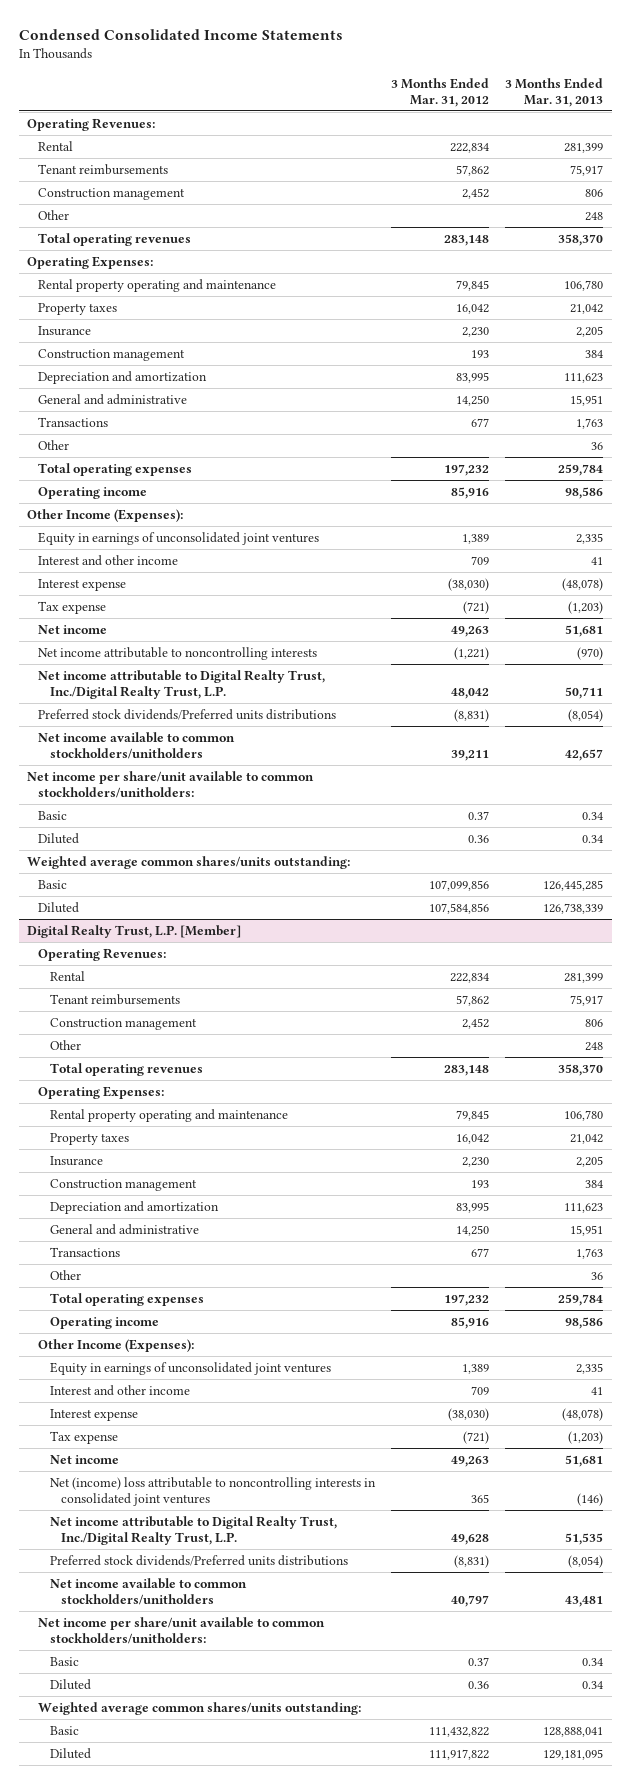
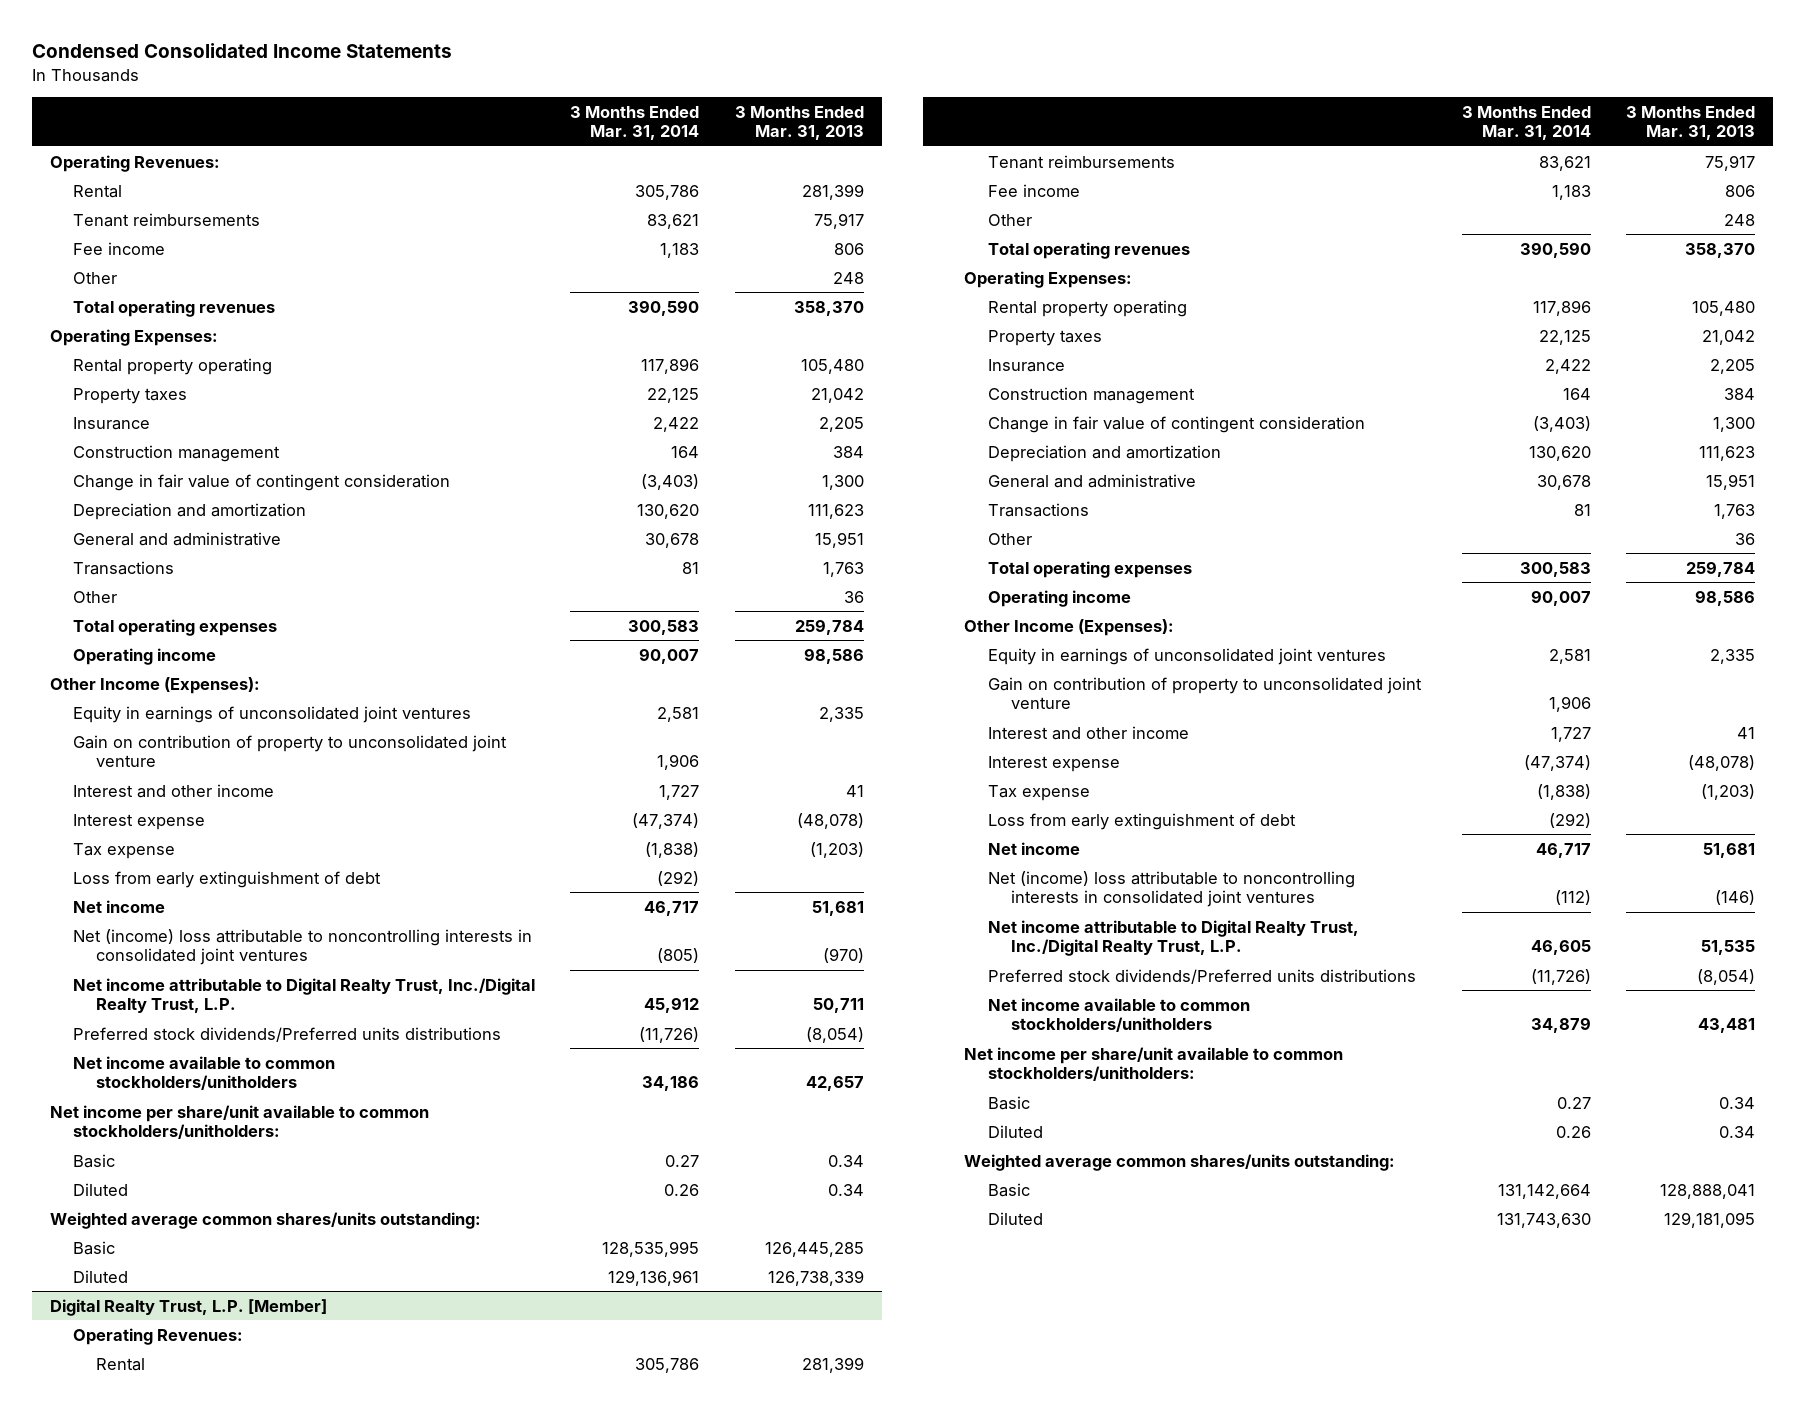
[391,78,490,107] 3 Months Ended Mar. 31, 2012 -> none
none -> [570,105,700,141] 3 Months Ended Mar. 31, 2014
[38,187,186,200] Construction management -> none
none -> [73,241,166,255] Fee income
[38,278,277,292] Rental property operating and maintenance -> [73,357,273,375] Rental property operating
[564,279,604,291] 106,780 -> [800,358,864,374] 105,480
none -> [73,473,451,491] Change in fair value of contingent consideration
none -> [73,734,508,768] Gain on contribution of property to unconsolidated joint venture
none -> [73,870,382,888] Loss from early extinguishment of debt
[38,646,318,660] Net income attributable to noncontrolling interests -> [73,928,533,966] Net (income) loss attributable to noncontrolling interests in consolidated joint ventures
[49,1017,197,1030] Construction management -> none
none -> [987,183,1080,197] Fee income
[49,1108,288,1122] Rental property operating and maintenance -> [987,299,1187,317] Rental property operating
[564,1109,604,1121] 106,780 -> [1692,300,1756,316] 105,480
none -> [987,415,1365,433] Change in fair value of contingent consideration
none -> [987,676,1422,710] Gain on contribution of property to unconsolidated joint venture
none -> [987,812,1296,830] Loss from early extinguishment of debt

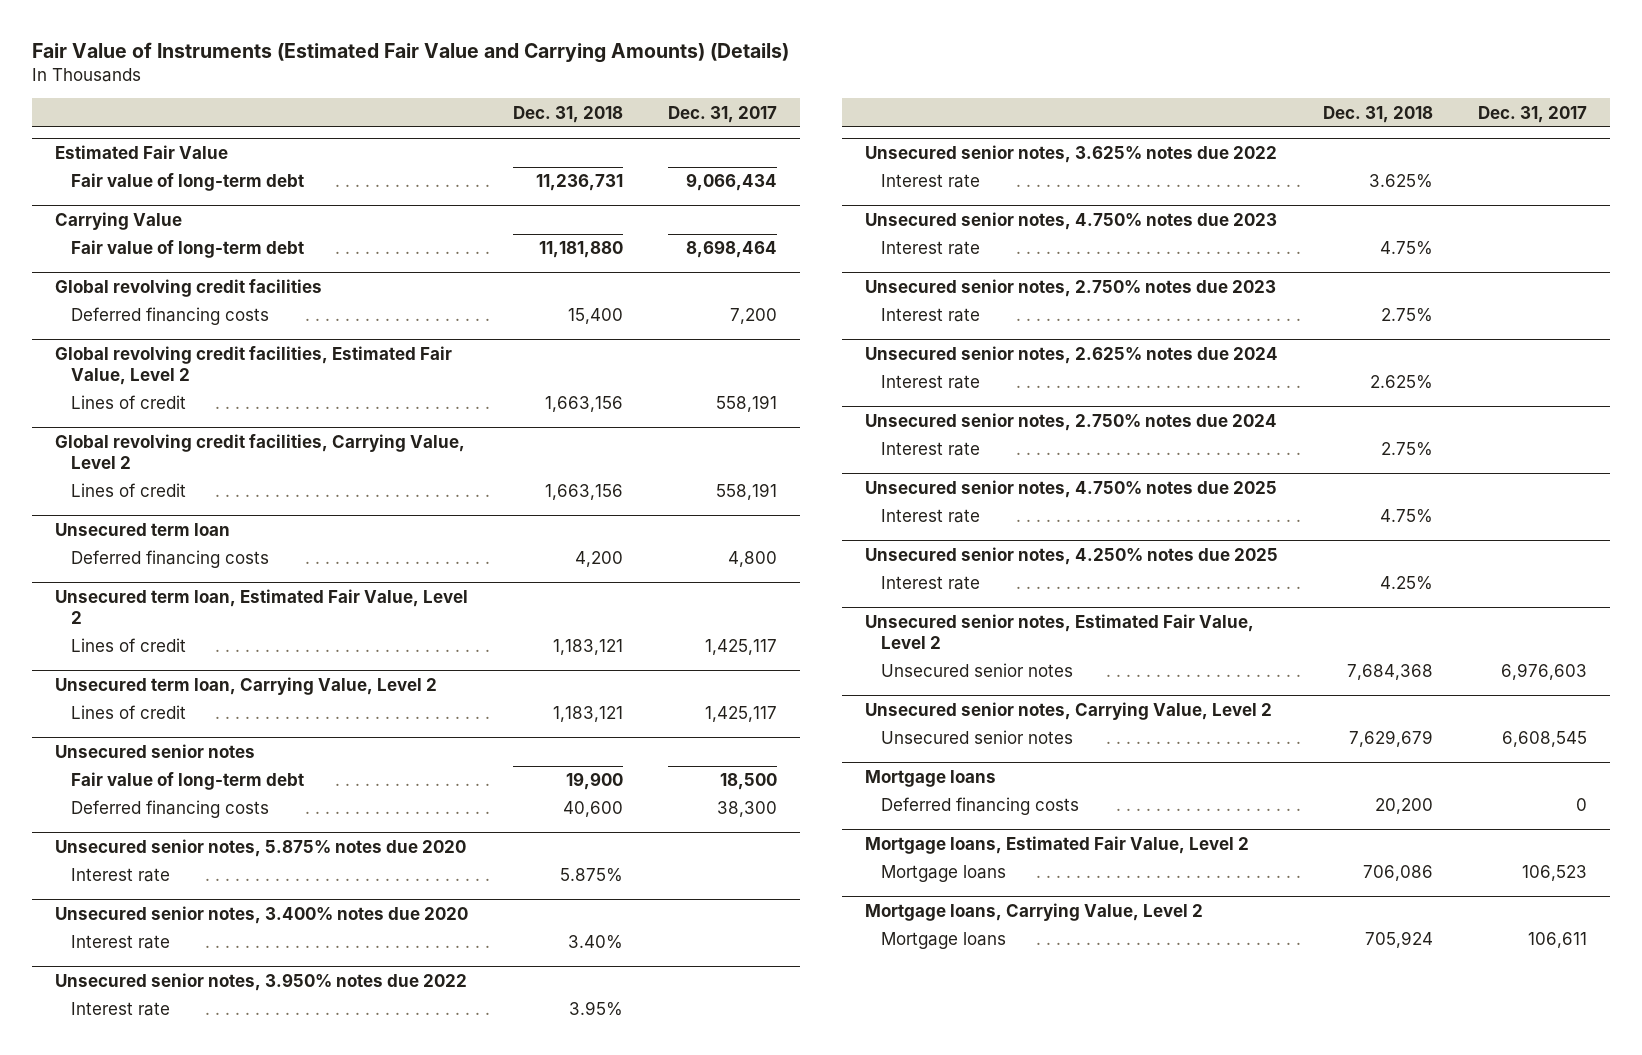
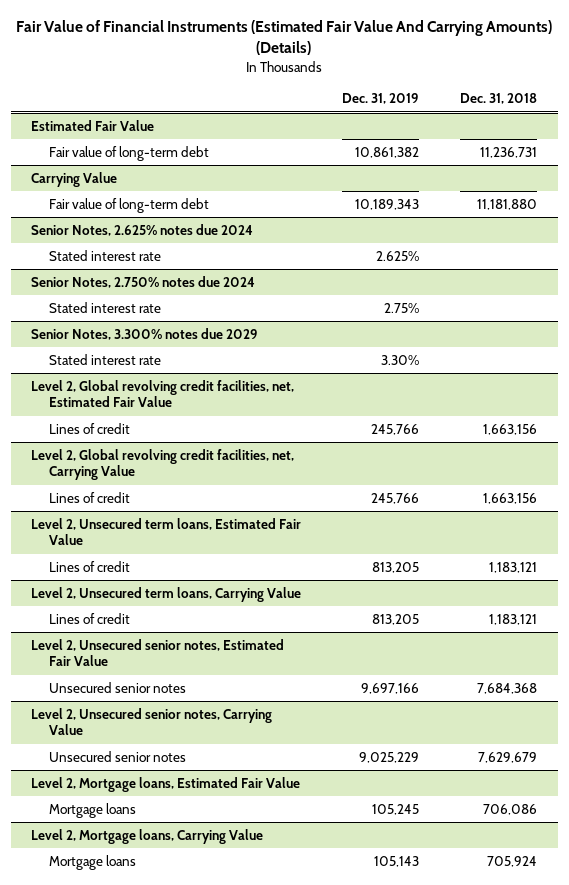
[32,42,790,64] Fair Value of Instruments (Estimated Fair Value and Carrying Amounts) (Details) -> [16,20,553,56] Fair Value of Financial Instruments (Estimated Fair Value And Carrying Amounts) (Details)
[668,105,778,123] Dec. 31, 2017 -> none
none -> [342,93,420,105] Dec. 31, 2019
[54,278,322,297] Global revolving credit facilities -> none
[71,307,270,326] Deferred financing costs -> none
none -> [31,223,254,236] Senior Notes, 2.625% notes due 2024
none -> [49,249,162,261] Stated interest rate
none -> [31,275,256,288] Senior Notes, 2.750% notes due 2024
none -> [49,301,162,313] Stated interest rate
none -> [31,327,259,340] Senior Notes, 3.300% notes due 2029
none -> [49,353,162,365] Stated interest rate
[54,345,452,385] Global revolving credit facilities, Estimated Fair Value, Level 2 -> [31,379,295,408] Level 2, Global revolving credit facilities, net, Estimated Fair Value
[54,433,465,469] Global revolving credit facilities, Carrying Value, Level 2 -> [31,448,295,481] Level 2, Global revolving credit facilities, net, Carrying Value
[54,522,230,536] Unsecured term loan -> none
[71,550,270,569] Deferred financing costs -> none
[54,588,468,624] Unsecured term loan, Estimated Fair Value, Level 2 -> [31,517,302,546] Level 2, Unsecured term loans, Estimated Fair Value
[54,676,437,695] Unsecured term loan, Carrying Value, Level 2 -> [31,586,302,602] Level 2, Unsecured term loans, Carrying Value
[54,743,255,758] Unsecured senior notes -> none
[71,772,305,791] Fair value of long-term debt -> none
[71,800,270,819] Deferred financing costs -> none
[54,838,466,857] Unsecured senior notes, 5.875% notes due 2020 -> none
[71,868,171,883] Interest rate -> none
[54,905,468,924] Unsecured senior notes, 3.400% notes due 2020 -> none
[71,935,171,950] Interest rate -> none
[54,972,467,991] Unsecured senior notes, 3.950% notes due 2022 -> none
[71,1002,171,1017] Interest rate -> none
[864,144,1277,163] Unsecured senior notes, 3.625% notes due 2022 -> none
[881,174,981,189] Interest rate -> none
[864,211,1277,230] Unsecured senior notes, 4.750% notes due 2023 -> none
[881,241,981,256] Interest rate -> none
[864,278,1276,297] Unsecured senior notes, 2.750% notes due 2023 -> none
[881,308,981,323] Interest rate -> none
[864,345,1278,364] Unsecured senior notes, 2.625% notes due 2024 -> none
[881,375,981,390] Interest rate -> none
[864,412,1277,431] Unsecured senior notes, 2.750% notes due 2024 -> none
[881,442,981,457] Interest rate -> none
[864,479,1277,498] Unsecured senior notes, 4.750% notes due 2025 -> none
[881,509,981,524] Interest rate -> none
[864,546,1278,565] Unsecured senior notes, 4.250% notes due 2025 -> none
[881,576,981,591] Interest rate -> none
[864,613,1254,649] Unsecured senior notes, Estimated Fair Value, Level 2 -> [31,638,285,667] Level 2, Unsecured senior notes, Estimated Fair Value
[864,701,1272,720] Unsecured senior notes, Carrying Value, Level 2 -> [31,707,273,736] Level 2, Unsecured senior notes, Carrying Value
[864,769,996,787] Mortgage loans -> none
[881,797,1080,816] Deferred financing costs -> none
[864,835,1249,854] Mortgage loans, Estimated Fair Value, Level 2 -> [31,776,301,792] Level 2, Mortgage loans, Estimated Fair Value
[864,902,1203,921] Mortgage loans, Carrying Value, Level 2 -> [31,828,264,844] Level 2, Mortgage loans, Carrying Value

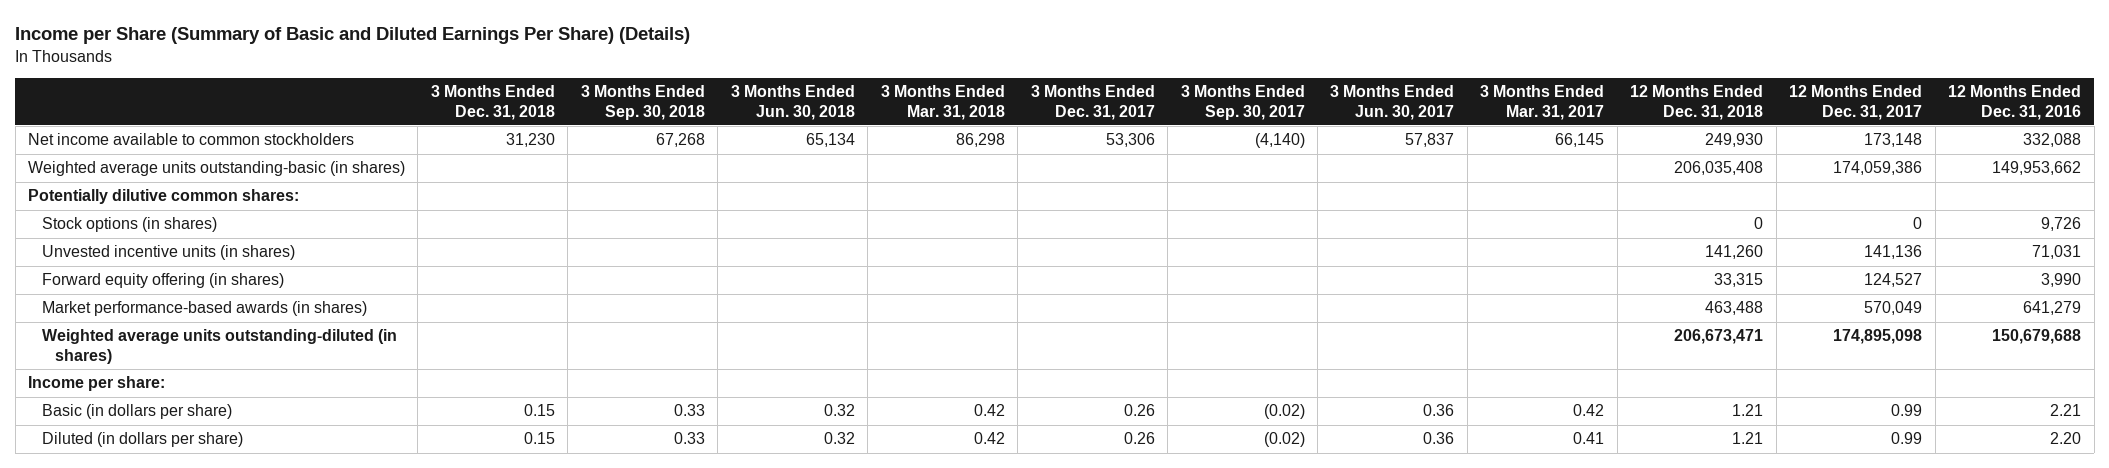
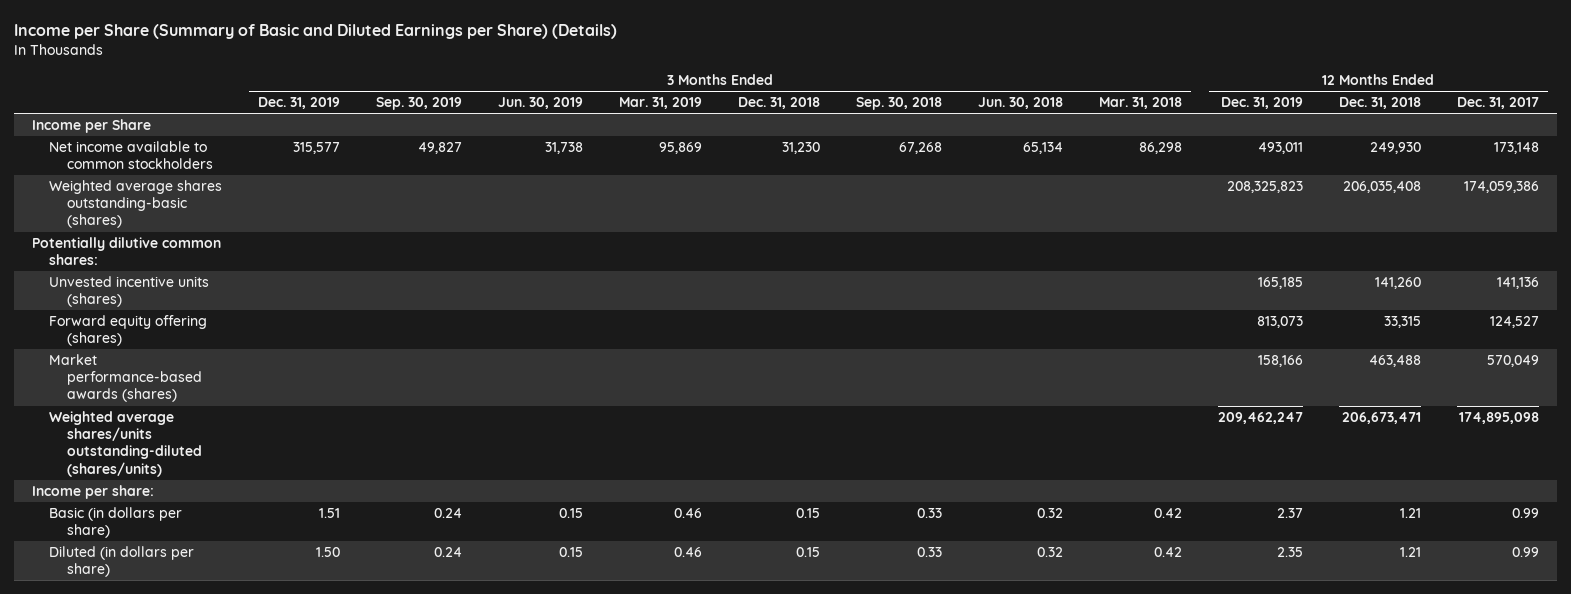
[15,26,691,44] Income per Share (Summary of Basic and Diluted Earnings Per Share) (Details) -> [13,23,617,39] Income per Share (Summary of Basic and Diluted Earnings per Share) (Details)
[1030,84,1155,120] 3 Months Ended Dec. 31, 2017 -> none
[1180,84,1305,120] 3 Months Ended Sep. 30, 2017 -> none
[1330,84,1455,120] 3 Months Ended Jun. 30, 2017 -> none
[1480,84,1605,120] 3 Months Ended Mar. 31, 2017 -> none
[1948,84,2082,120] 12 Months Ended Dec. 31, 2016 -> none
none -> [258,97,341,110] Dec. 31, 2019
none -> [376,97,463,111] Sep. 30, 2019
none -> [498,97,584,110] Jun. 30, 2019
none -> [619,97,703,110] Mar. 31, 2019
none -> [1220,97,1303,110] Dec. 31, 2019
none -> [31,119,151,134] Income per Share
[27,161,405,177] Weighted average units outstanding-basic (in shares) -> [49,180,223,229] Weighted average shares outstanding-basic (shares)
[41,217,217,233] Stock options (in shares) -> none
[41,245,295,261] Unvested incentive units (in shares) -> [49,276,210,308] Unvested incentive units (shares)
[41,273,284,289] Forward equity offering (in shares) -> [49,315,208,347] Forward equity offering (shares)
[41,301,367,317] Market performance-based awards (in shares) -> [49,354,202,403] Market performance-based awards (shares)
[41,329,397,365] Weighted average units outstanding-diluted (in shares) -> [49,411,202,477] Weighted average shares/units outstanding-diluted (shares/units)

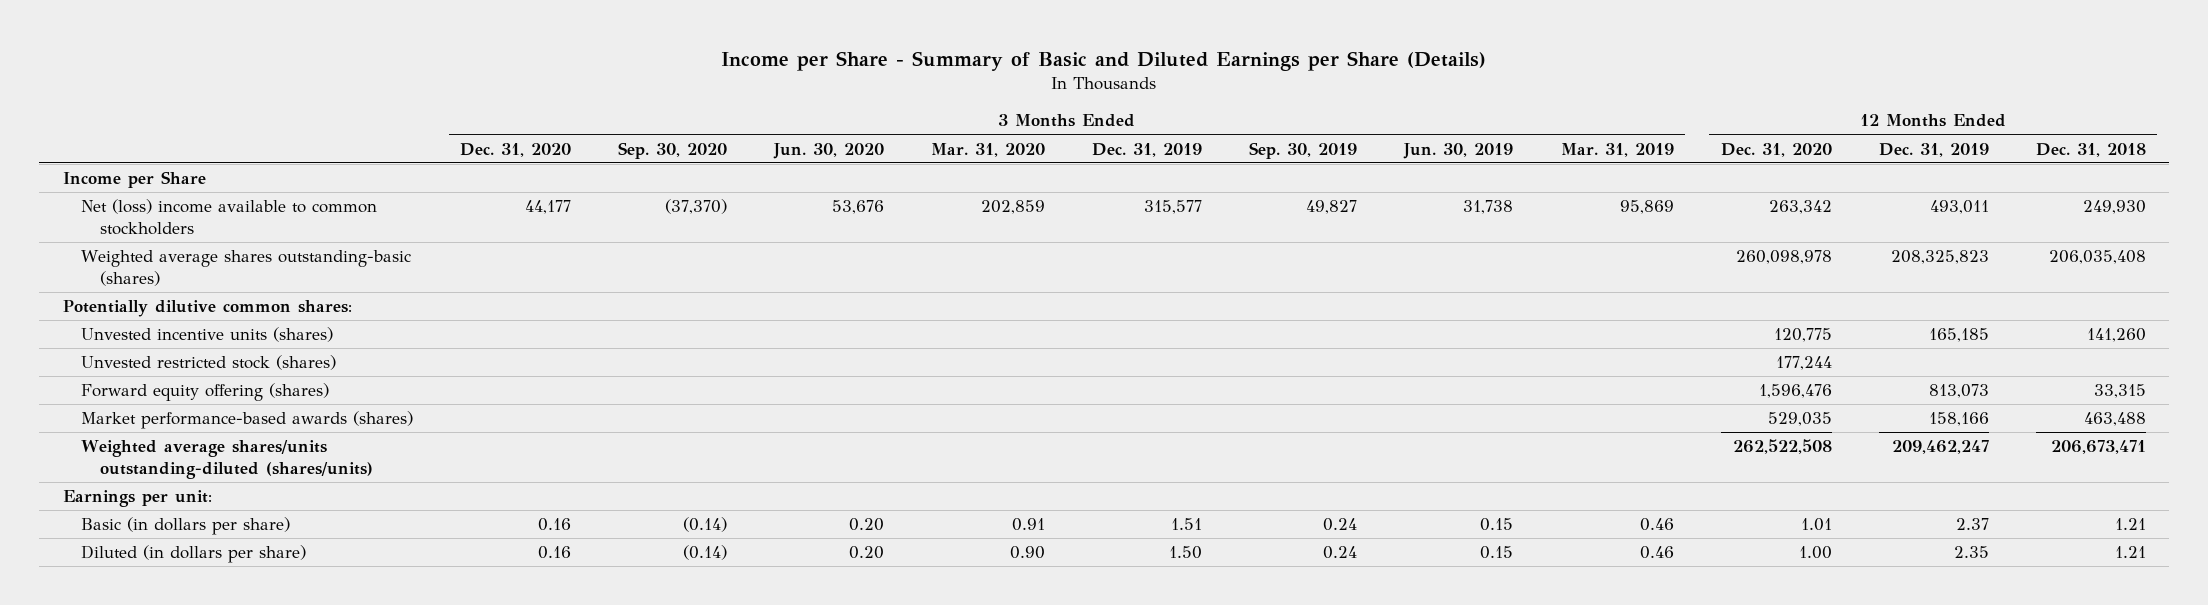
[13,23,617,39] Income per Share (Summary of Basic and Diluted Earnings per Share) (Details) -> [721,50,1487,71] Income per Share - Summary of Basic and Diluted Earnings per Share (Details)
[738,97,821,110] Dec. 31, 2018 -> none
[856,97,943,111] Sep. 30, 2018 -> none
[977,97,1063,110] Jun. 30, 2018 -> none
[1098,97,1182,110] Mar. 31, 2018 -> none
[1456,97,1539,110] Dec. 31, 2017 -> none
none -> [460,142,572,157] Dec. 31, 2020
none -> [618,141,728,159] Sep. 30, 2020
none -> [773,142,885,159] Jun. 30, 2020
none -> [931,142,1046,157] Mar. 31, 2020
none -> [1720,142,1832,157] Dec. 31, 2020
[49,141,213,170] Net income available to common stockholders -> [81,199,378,235] Net (loss) income available to common stockholders
none -> [81,355,337,371] Unvested restricted stock (shares)
[31,485,154,500] Income per share: -> [62,490,212,508] Earnings per unit:

